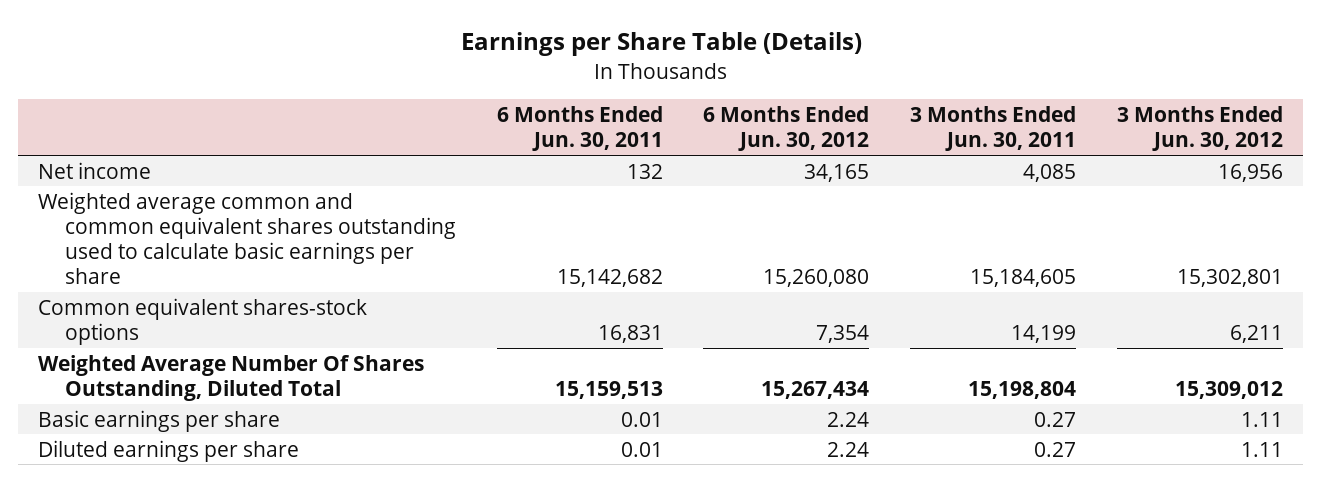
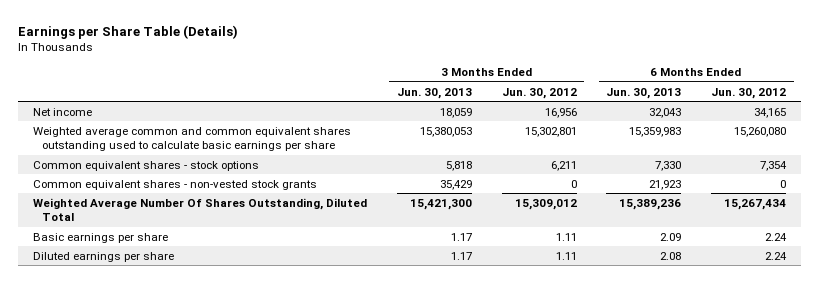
[496,106,663,152] 6 Months Ended Jun. 30, 2011 -> none
[910,106,1077,152] 3 Months Ended Jun. 30, 2011 -> none
none -> [396,87,472,99] Jun. 30, 2013
none -> [606,87,682,99] Jun. 30, 2013
[38,297,368,345] Common equivalent shares-stock options -> [32,160,259,171] Common equivalent shares - stock options
none -> [32,179,317,190] Common equivalent shares - non-vested stock grants

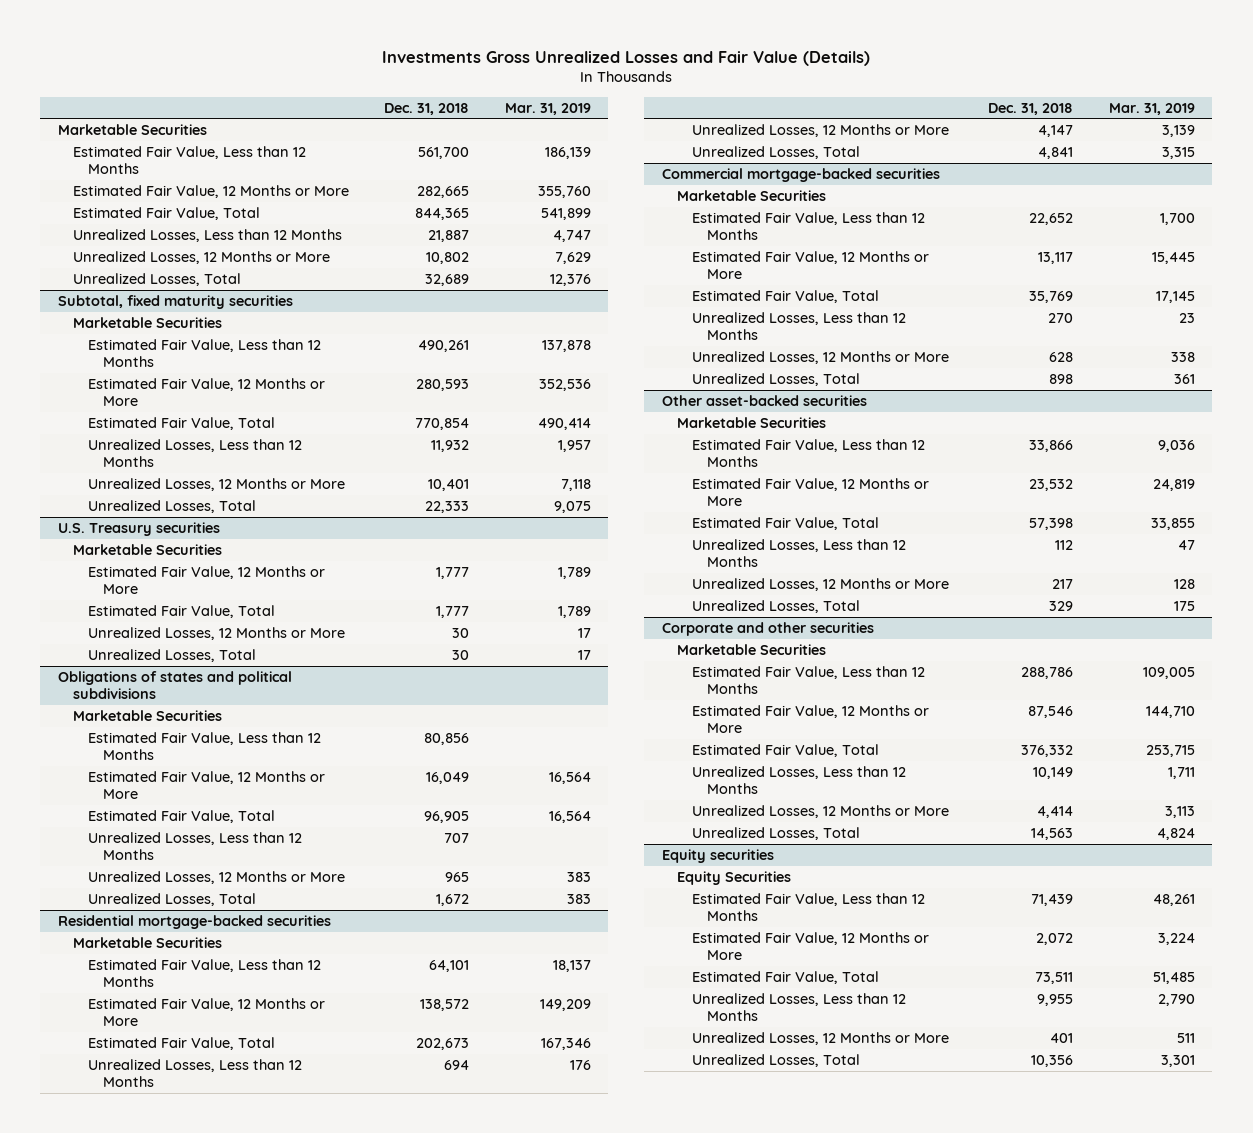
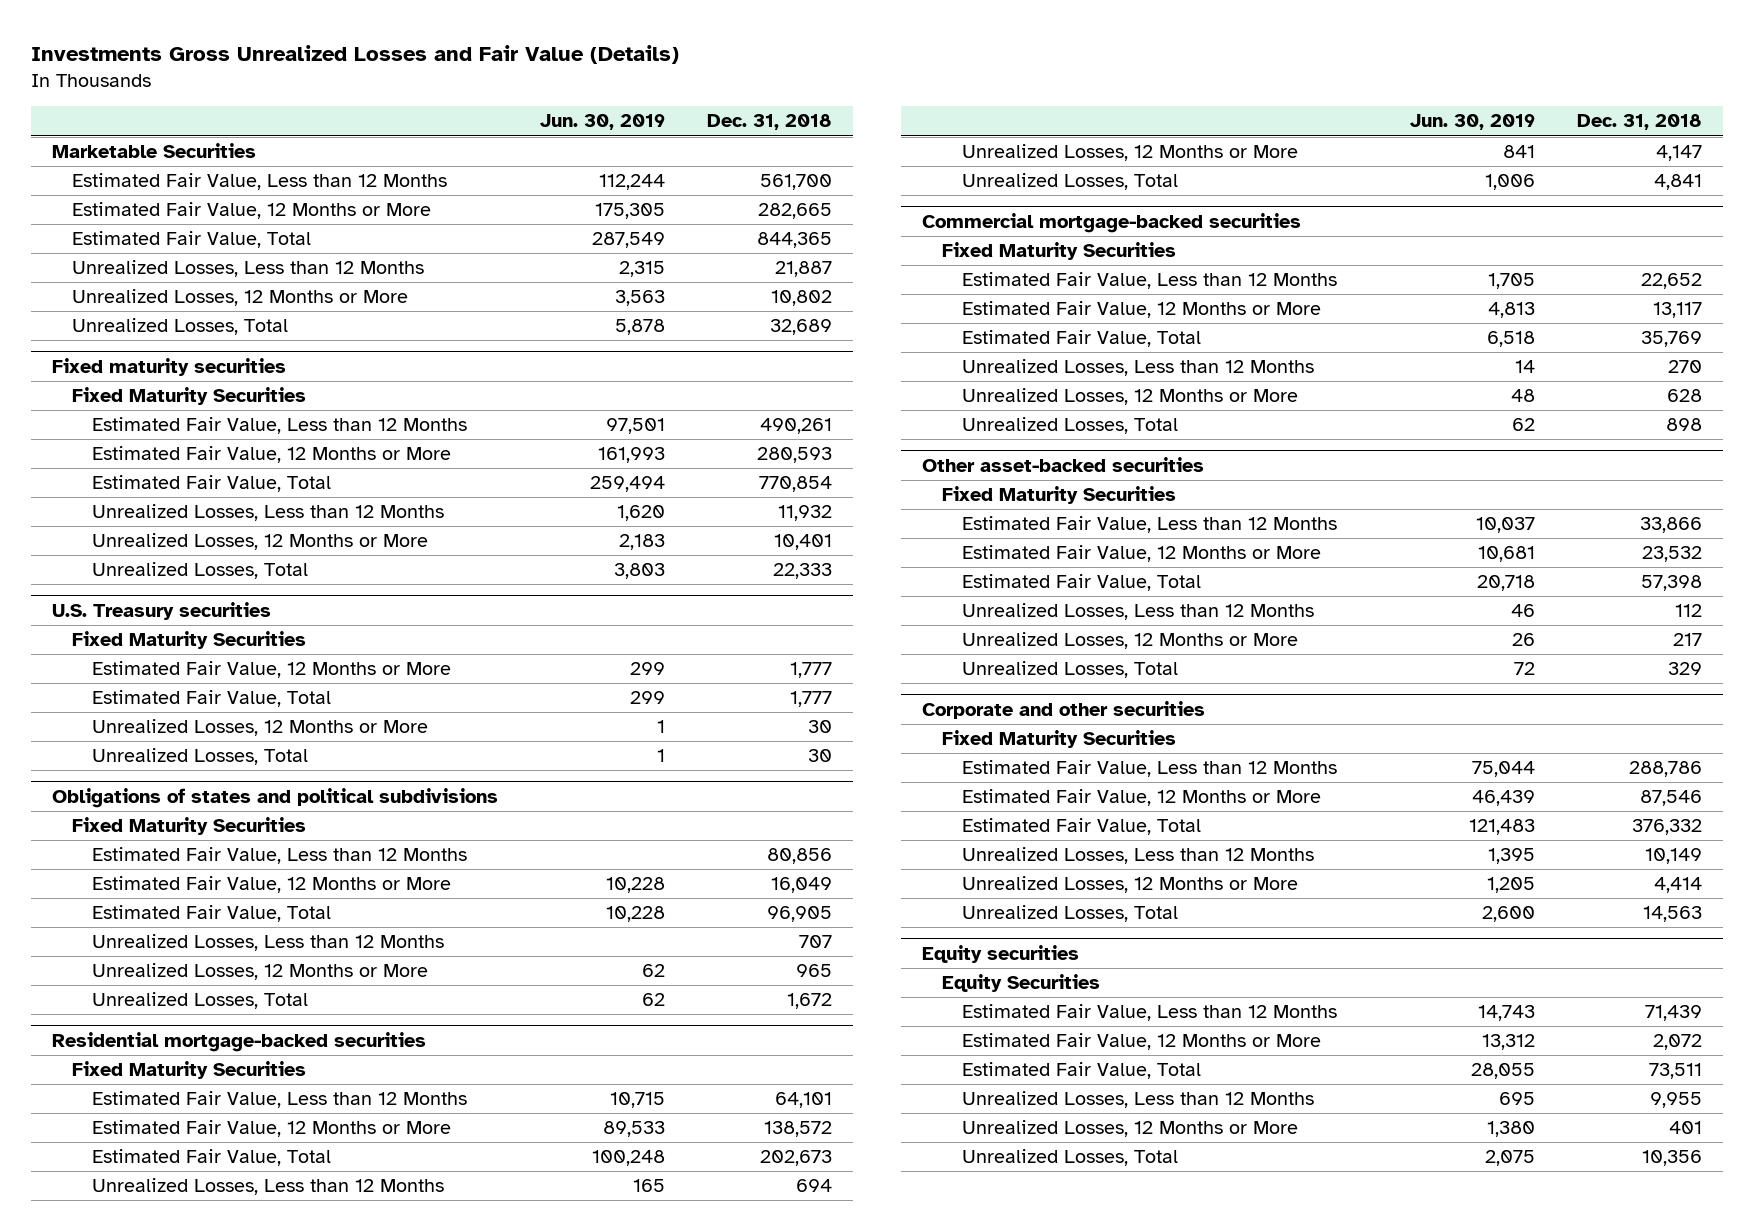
[504,102,591,115] Mar. 31, 2019 -> none
none -> [539,114,665,131] Jun. 30, 2019
[73,316,223,328] Marketable Securities -> none
[57,294,293,309] Subtotal, fixed maturity securities -> [51,358,286,377] Fixed maturity securities
none -> [71,387,306,406] Fixed Maturity Securities
[73,543,223,555] Marketable Securities -> none
none -> [71,631,306,650] Fixed Maturity Securities
[73,709,223,721] Marketable Securities -> none
none -> [71,817,306,836] Fixed Maturity Securities
[73,936,223,948] Marketable Securities -> none
none -> [71,1061,306,1080] Fixed Maturity Securities
[677,189,827,201] Marketable Securities -> none
none -> [942,242,1177,261] Fixed Maturity Securities
[677,416,827,428] Marketable Securities -> none
none -> [942,486,1177,505] Fixed Maturity Securities
[677,643,827,655] Marketable Securities -> none
none -> [942,730,1177,749] Fixed Maturity Securities

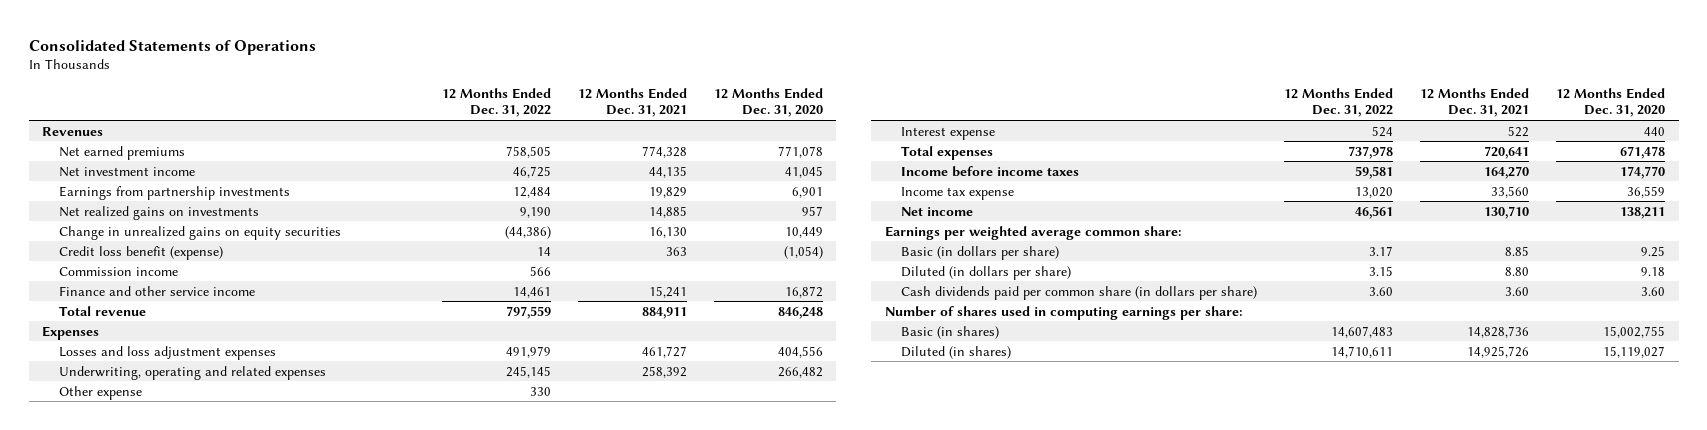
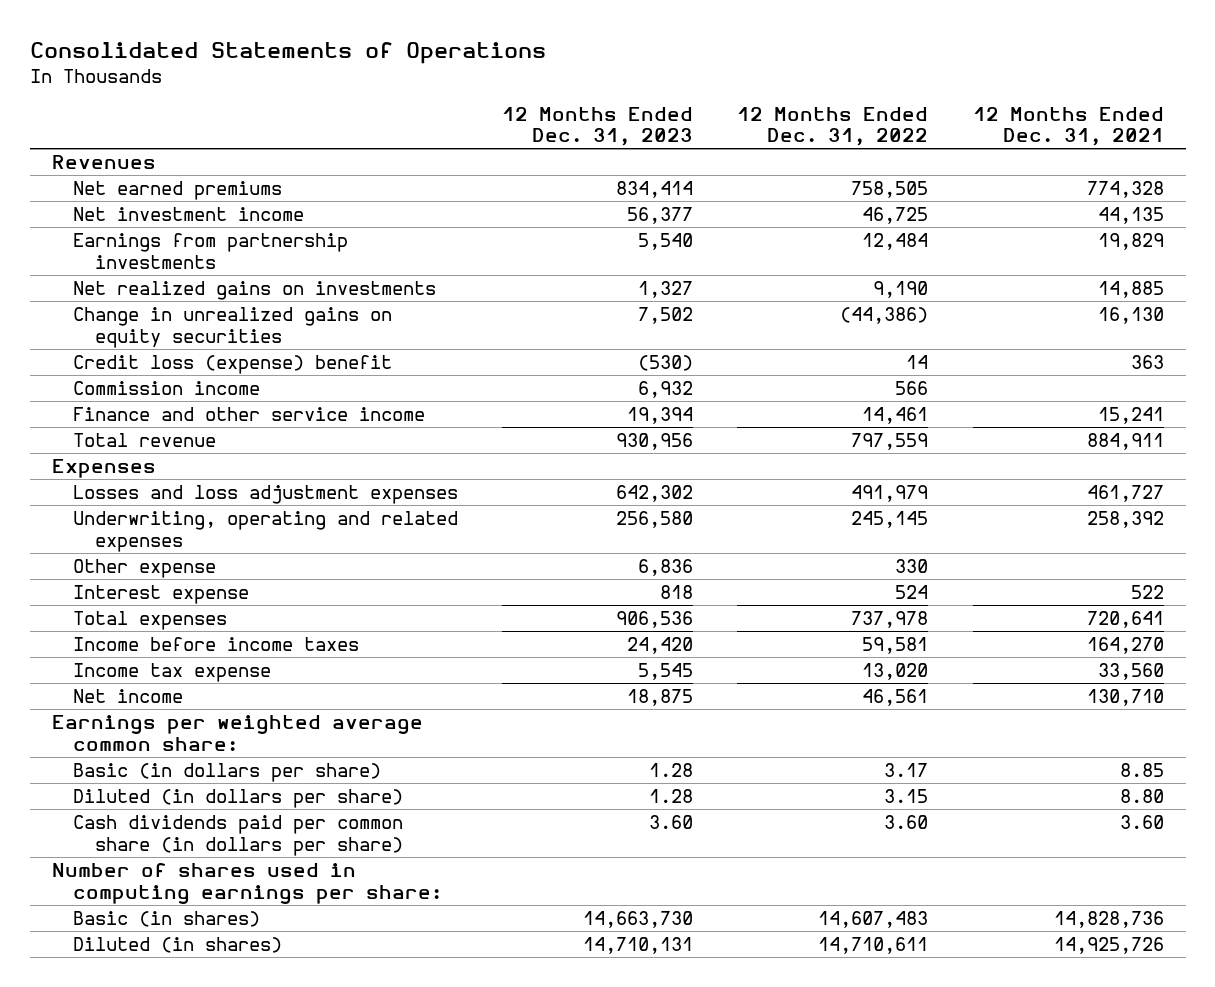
[713,88,823,118] 12 Months Ended Dec. 31, 2020 -> none
none -> [502,106,694,147] 12 Months Ended Dec. 31, 2023
[58,245,223,260] Credit loss benefit (expense) -> [73,354,393,374] Credit loss (expense) benefit

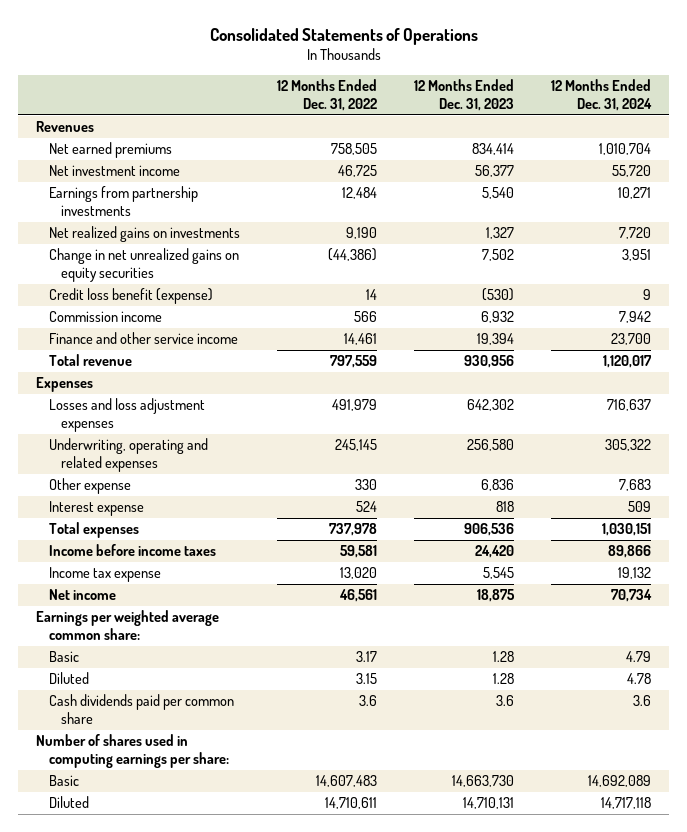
[972,106,1164,147] 12 Months Ended Dec. 31, 2021 -> none
none -> [550,79,652,111] 12 Months Ended Dec. 31, 2024
[73,306,393,348] Change in unrealized gains on equity securities -> [48,248,239,282] Change in net unrealized gains on equity securities
[73,354,393,374] Credit loss (expense) benefit -> [48,288,213,305] Credit loss benefit (expense)
[73,762,382,782] Basic (in dollars per share) -> [48,651,79,663] Basic
[73,788,404,808] Diluted (in dollars per share) -> [48,672,89,685] Diluted
[73,814,404,856] Cash dividends paid per common share (in dollars per share) -> [48,694,234,724] Cash dividends paid per common share
[649,814,694,829] 3.60 -> [495,695,514,707] 3.6
[884,814,929,829] 3.60 -> [358,695,377,707] 3.6
[73,910,261,927] Basic (in shares) -> [48,775,79,787] Basic
[73,936,283,953] Diluted (in shares) -> [48,796,89,809] Diluted

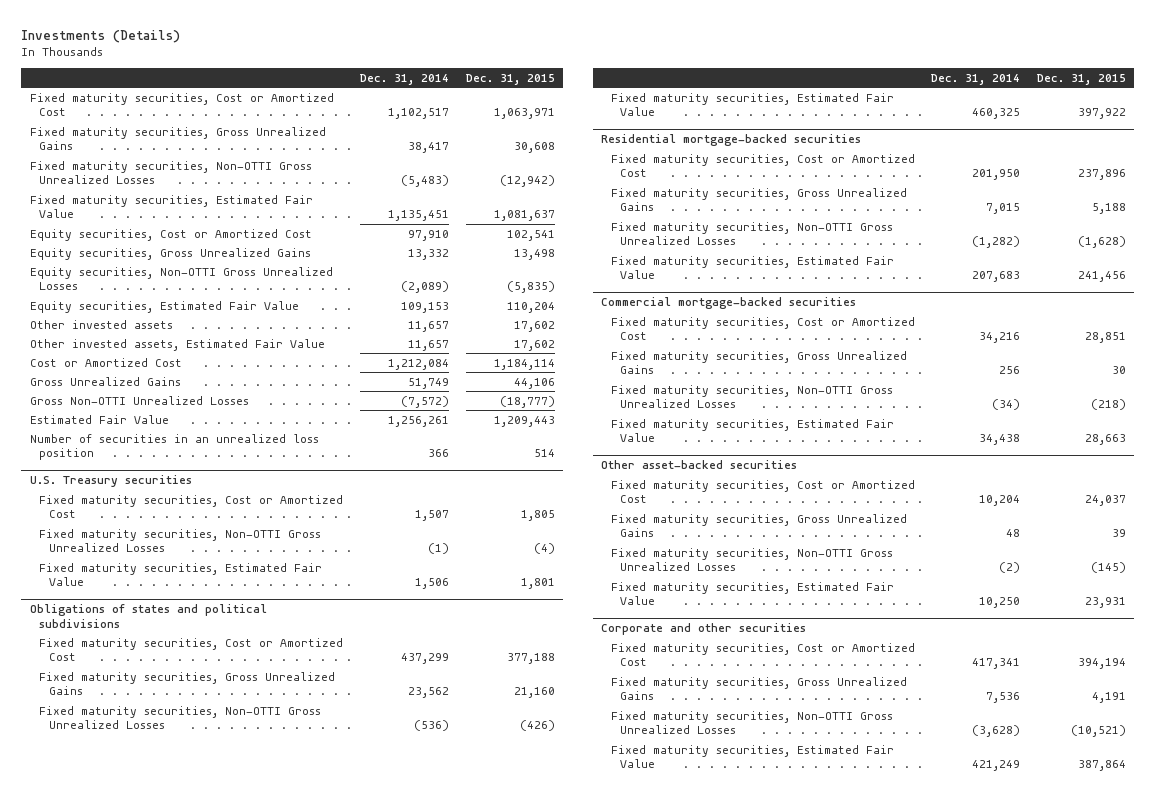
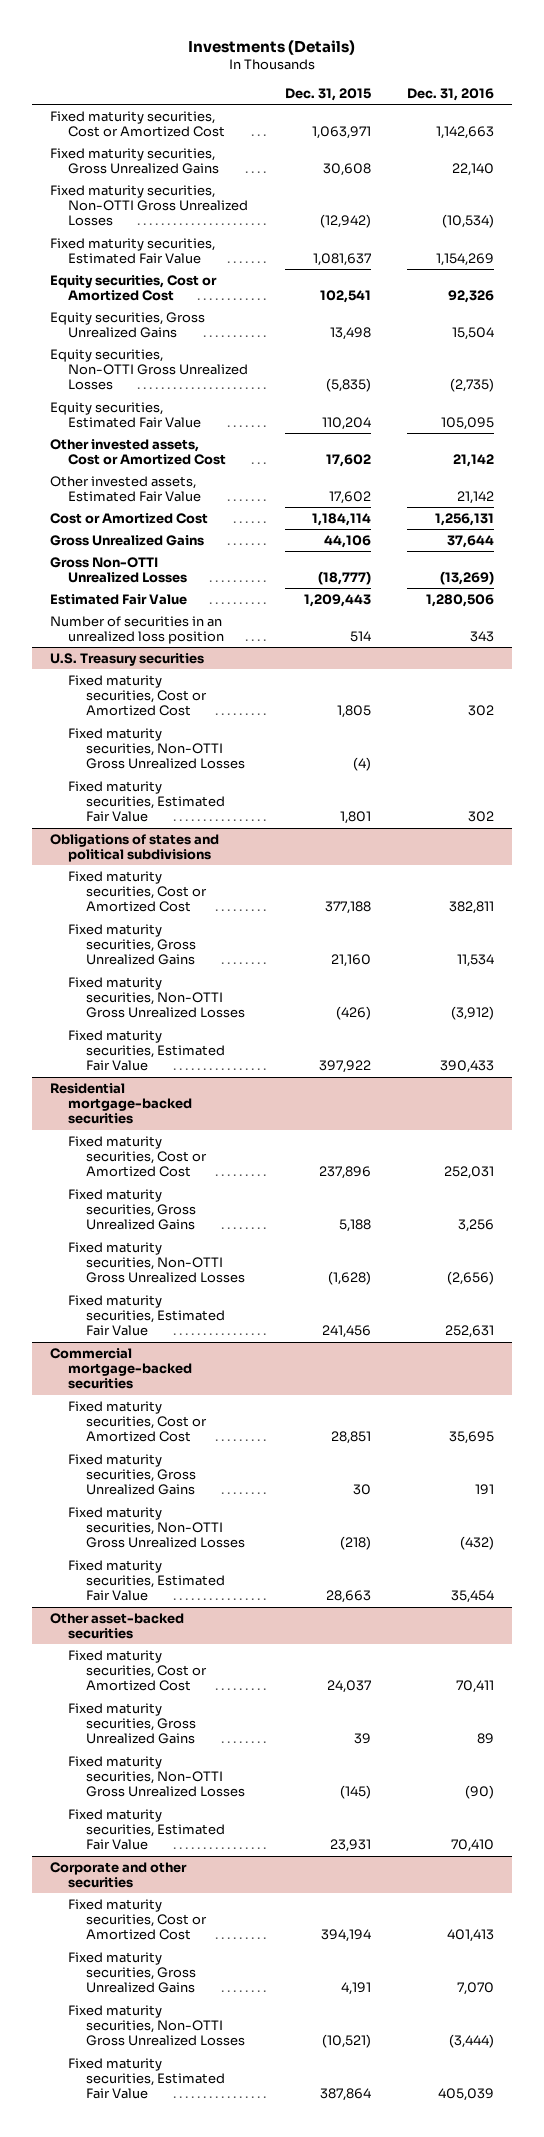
[359,73,449,85] Dec. 31, 2014 -> none
none -> [407,88,495,102] Dec. 31, 2016
[29,319,173,329] Other invested assets -> [49,438,227,466] Other invested assets, Cost or Amortized Cost

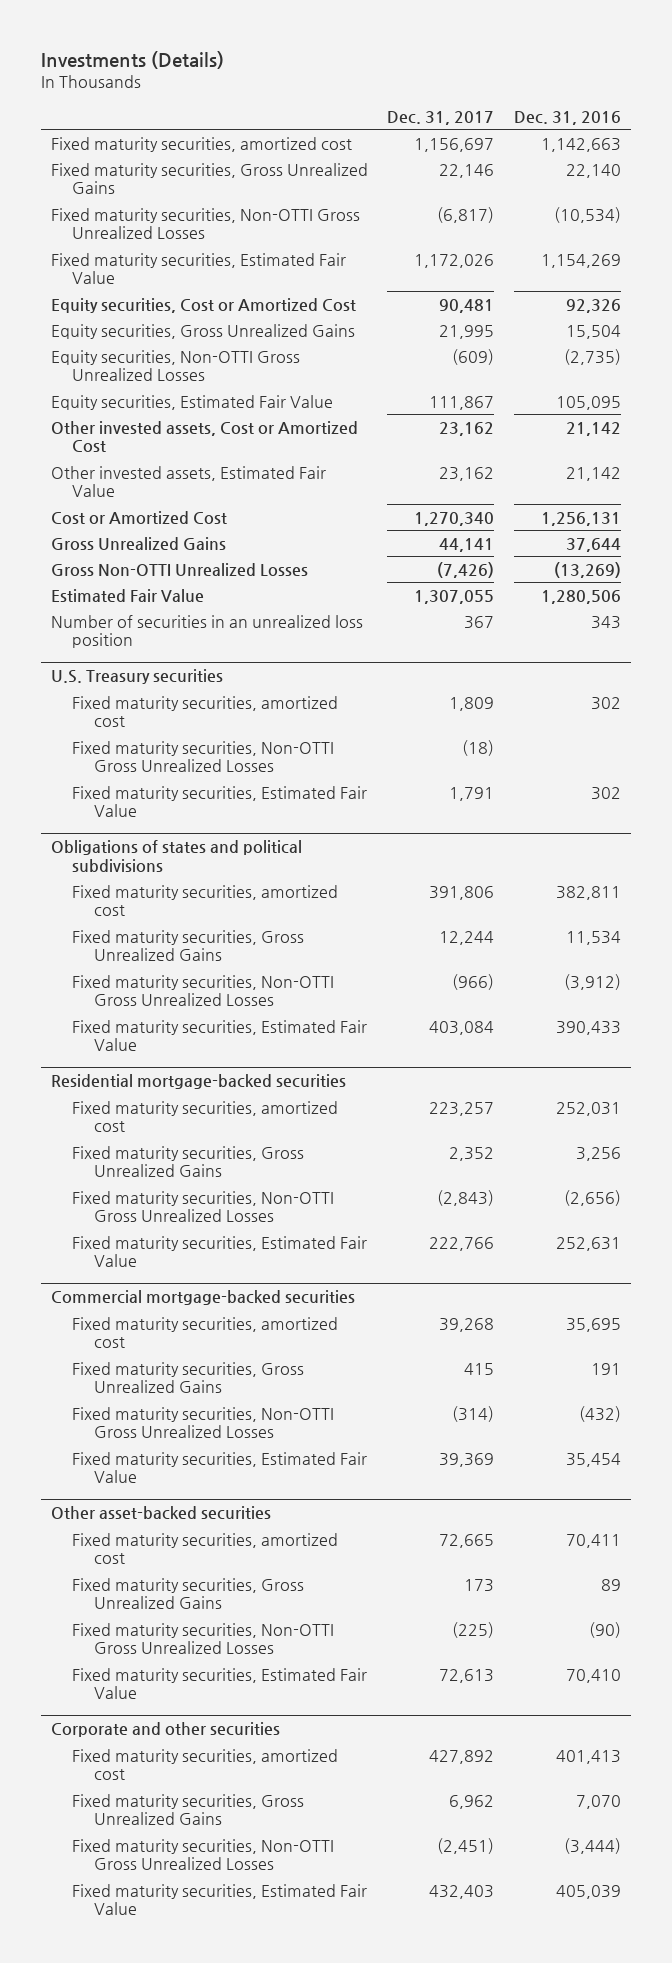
[284,88,371,102] Dec. 31, 2015 -> none
none -> [387,110,495,125] Dec. 31, 2017
[49,110,226,138] Fixed maturity securities, Cost or Amortized Cost -> [50,136,352,152] Fixed maturity securities, amortized cost
[68,674,208,717] Fixed maturity securities, Cost or Amortized Cost -> [72,695,339,728] Fixed maturity securities, amortized cost
[68,870,208,913] Fixed maturity securities, Cost or Amortized Cost -> [72,884,339,917] Fixed maturity securities, amortized cost
[68,1135,208,1178] Fixed maturity securities, Cost or Amortized Cost -> [72,1100,339,1133] Fixed maturity securities, amortized cost
[68,1400,208,1443] Fixed maturity securities, Cost or Amortized Cost -> [72,1316,339,1349] Fixed maturity securities, amortized cost
[68,1649,208,1692] Fixed maturity securities, Cost or Amortized Cost -> [72,1532,339,1565] Fixed maturity securities, amortized cost
[68,1898,208,1941] Fixed maturity securities, Cost or Amortized Cost -> [72,1748,339,1781] Fixed maturity securities, amortized cost

